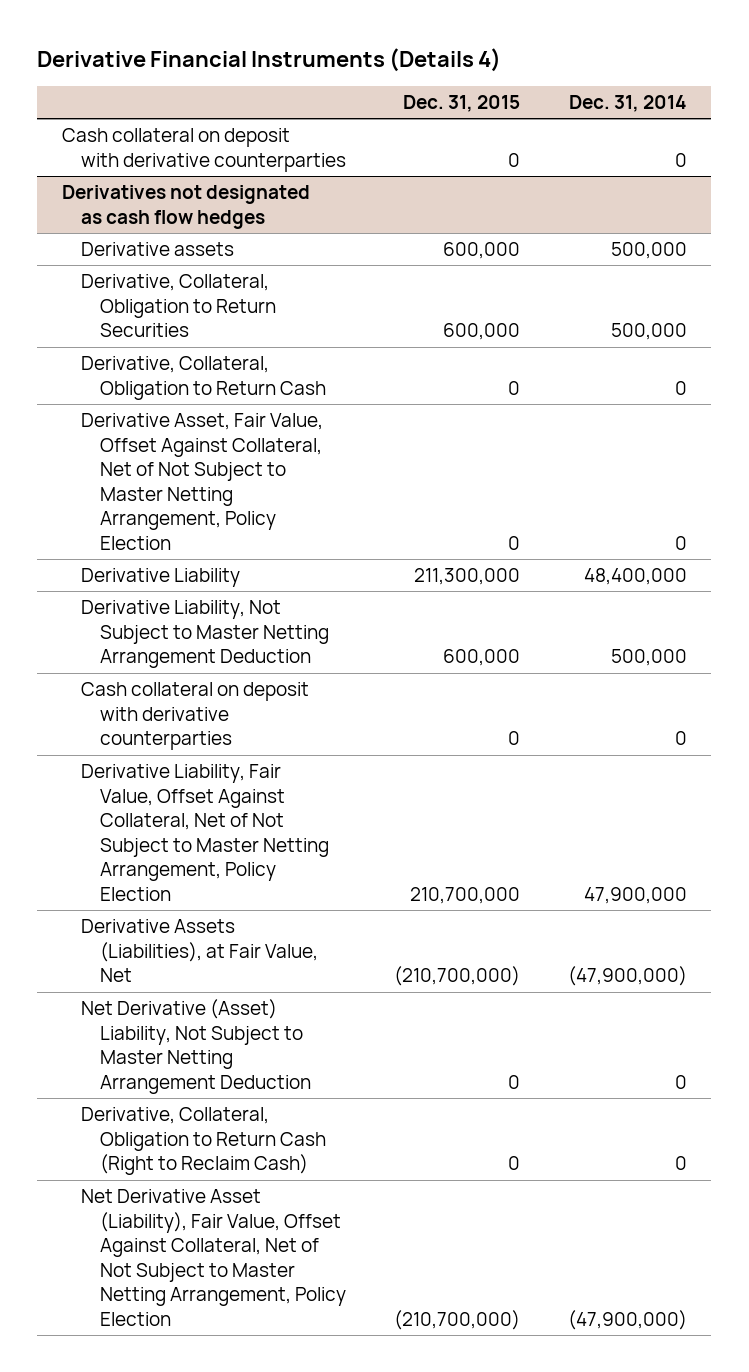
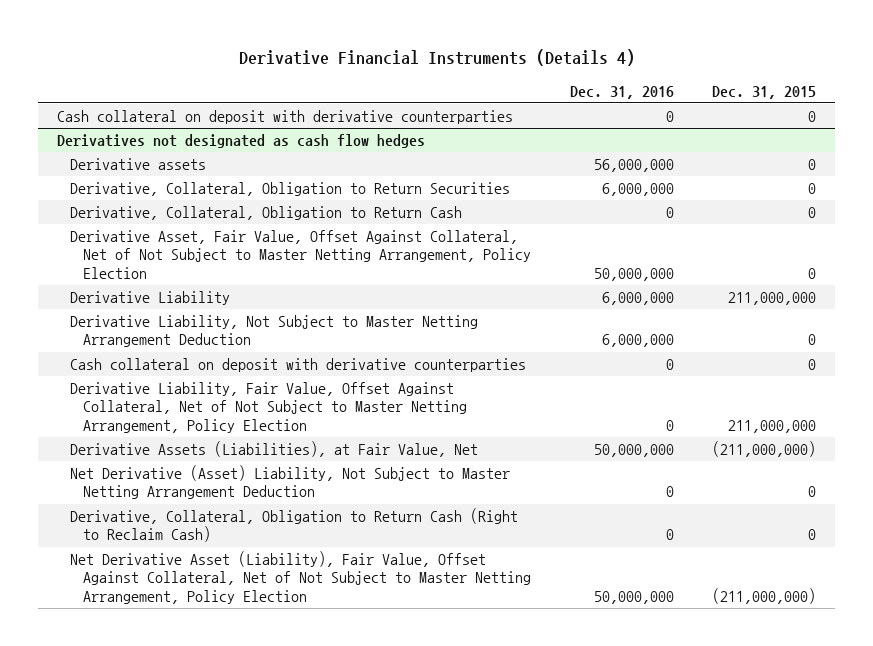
[569,95,688,113] Dec. 31, 2014 -> none
none -> [569,85,674,99] Dec. 31, 2016
[442,242,520,260] 600,000 -> [808,159,817,171] 0
[442,323,520,341] 600,000 -> [808,183,817,195] 0
[413,568,520,586] 211,300,000 -> [728,292,817,306] 211,000,000
[442,649,520,667] 600,000 -> [808,334,817,346] 0
[409,886,520,904] 210,700,000 -> [728,419,817,433] 211,000,000
[393,966,520,987] (210,700,000) -> [712,441,817,458] (211,000,000)
[393,1309,520,1330] (210,700,000) -> [712,587,817,604] (211,000,000)

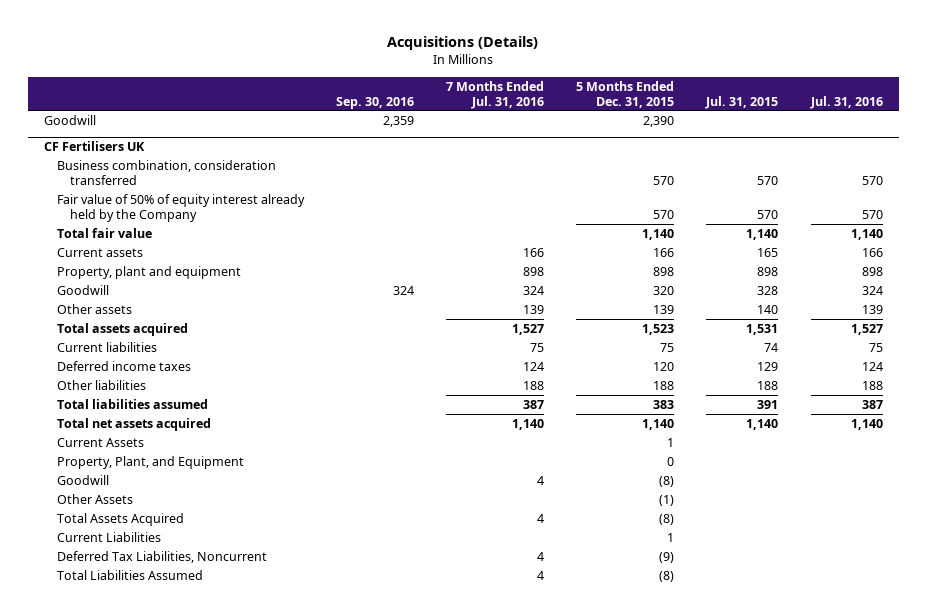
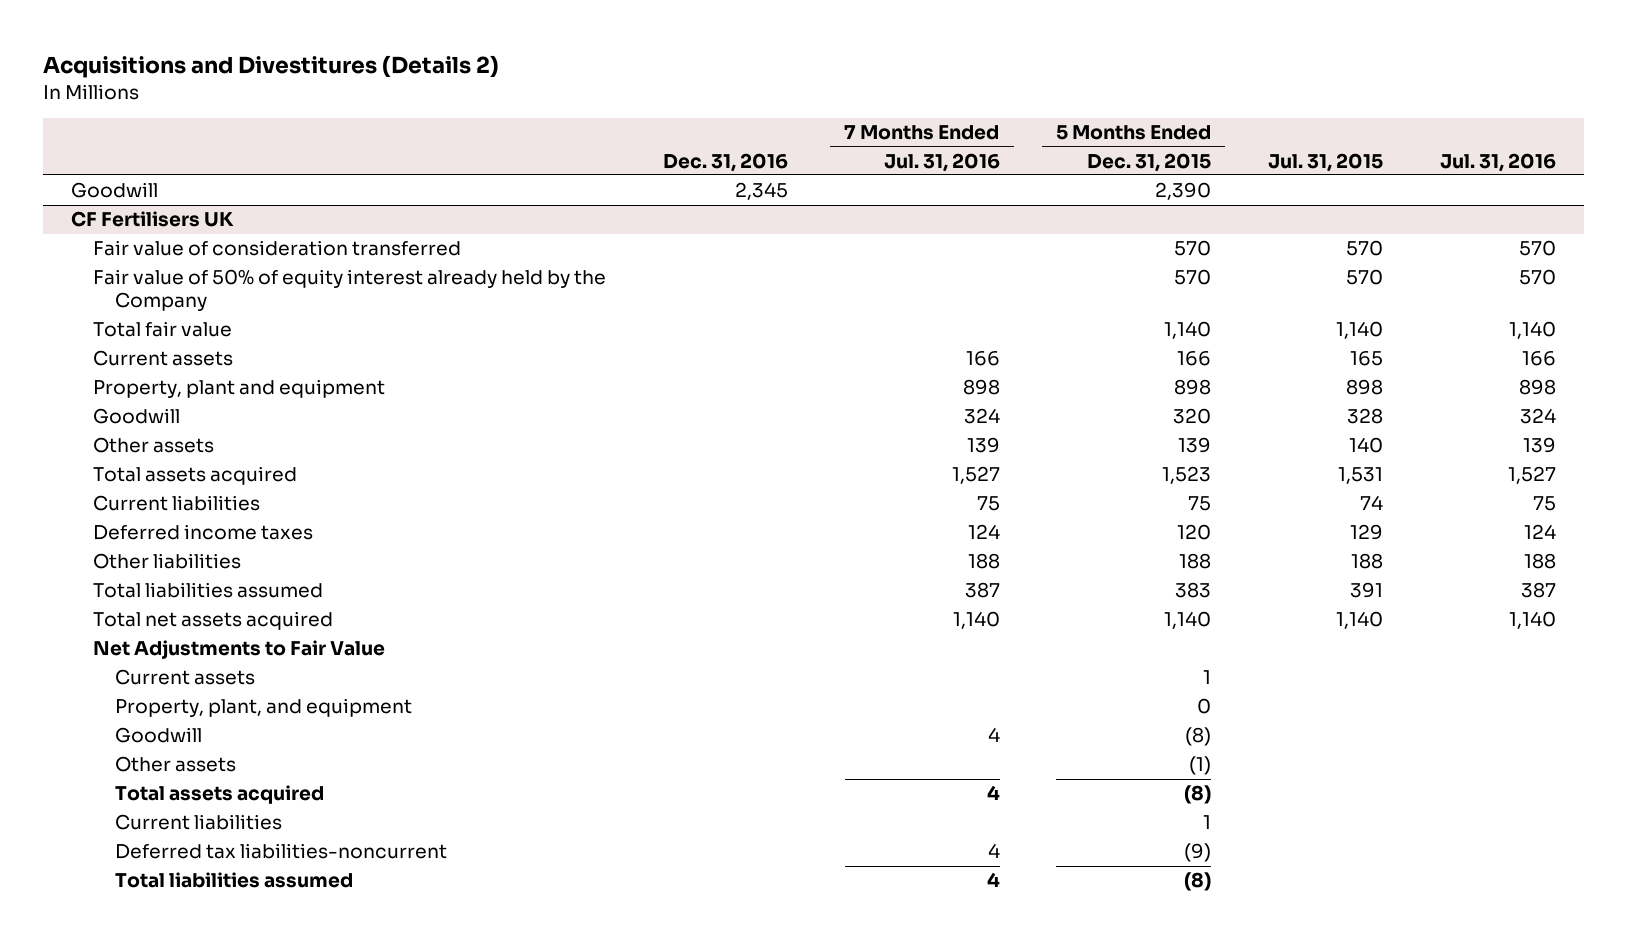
[387,36,539,51] Acquisitions (Details) -> [42,54,499,78] Acquisitions and Divestitures (Details 2)
[336,96,415,109] Sep. 30, 2016 -> none
none -> [662,152,788,172] Dec. 31, 2016
[56,159,276,185] Business combination, consideration transferred -> [92,240,461,257] Fair value of consideration transferred
none -> [92,640,385,660] Net Adjustments to Fair Value
[56,437,144,447] Current Assets -> [114,669,255,686] Current assets
[56,455,244,469] Property, Plant, and Equipment -> [114,698,412,718] Property, plant, and equipment
[56,493,133,504] Other Assets -> [114,756,236,773] Other assets
[56,512,184,526] Total Assets Acquired -> [114,785,324,805] Total assets acquired
[56,531,161,542] Current Liabilities -> [114,814,282,831] Current liabilities
[56,550,267,563] Deferred Tax Liabilities, Noncurrent -> [114,843,447,860] Deferred tax liabilities-noncurrent
[56,569,203,580] Total Liabilities Assumed -> [114,872,353,889] Total liabilities assumed

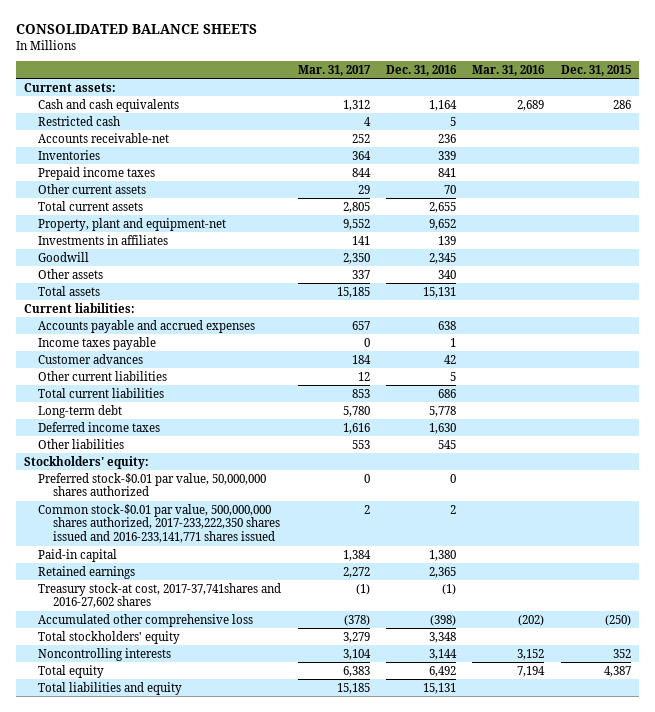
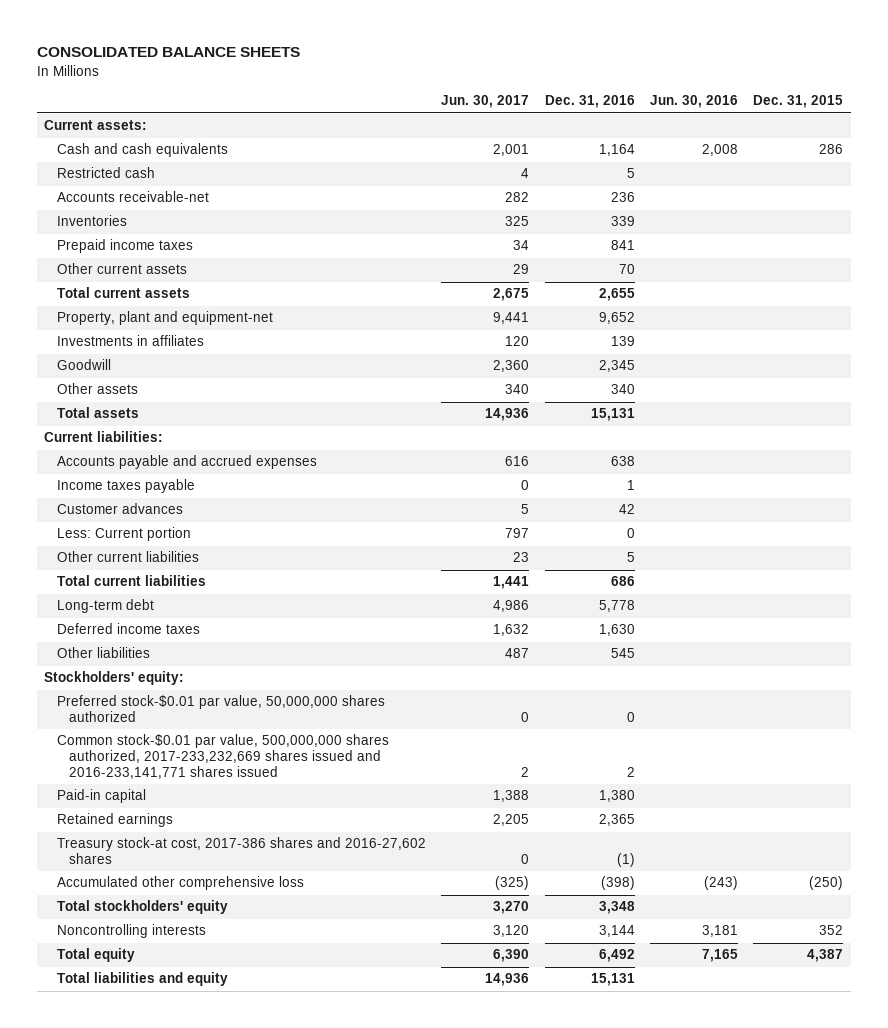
[297,65,371,77] Mar. 31, 2017 -> none
[472,65,546,77] Mar. 31, 2016 -> none
none -> [441,95,530,109] Jun. 30, 2017
none -> [649,95,738,109] Jun. 30, 2016
none -> [56,527,191,542] Less: Current portion
[38,503,280,544] Common stock-$0.01 par value, 500,000,000 shares authorized, 2017-233,222,350 shares issued and 2016-233,141,771 shares issued -> [56,734,389,779] Common stock-$0.01 par value, 500,000,000 shares authorized, 2017-233,232,669 shares issued and 2016-233,141,771 shares issued
[38,582,282,609] Treasury stock-at cost, 2017-37,741shares and 2016-27,602 shares -> [56,837,426,865] Treasury stock-at cost, 2017-386 shares and 2016-27,602 shares

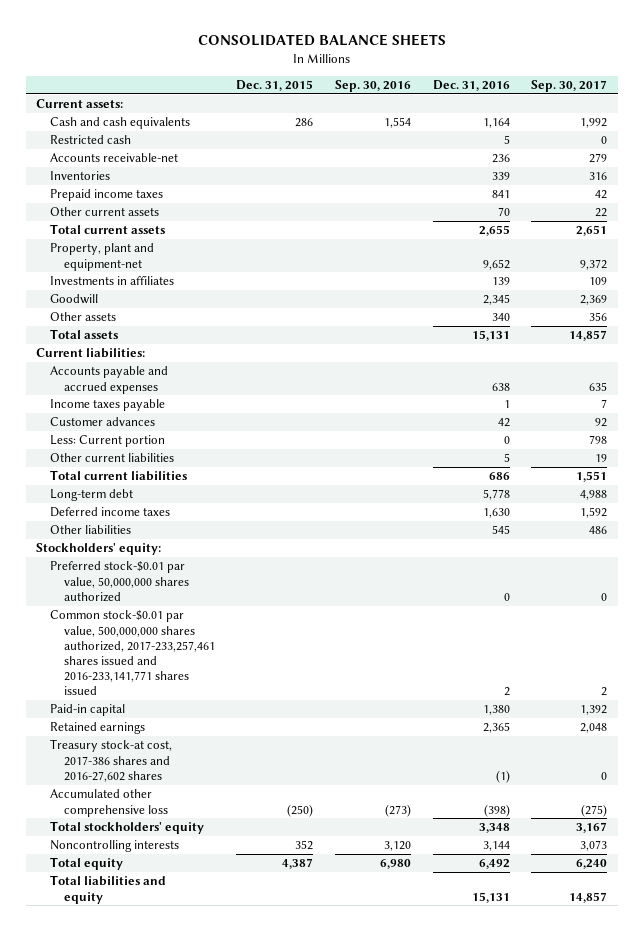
[441,95,530,109] Jun. 30, 2017 -> none
[649,95,738,109] Jun. 30, 2016 -> none
none -> [334,79,411,92] Sep. 30, 2016
none -> [531,79,608,92] Sep. 30, 2017
[56,734,389,779] Common stock-$0.01 par value, 500,000,000 shares authorized, 2017-233,232,669 shares issued and 2016-233,141,771 shares issued -> [50,610,215,696] Common stock-$0.01 par value, 500,000,000 shares authorized, 2017-233,257,461 shares issued and 2016-233,141,771 shares issued

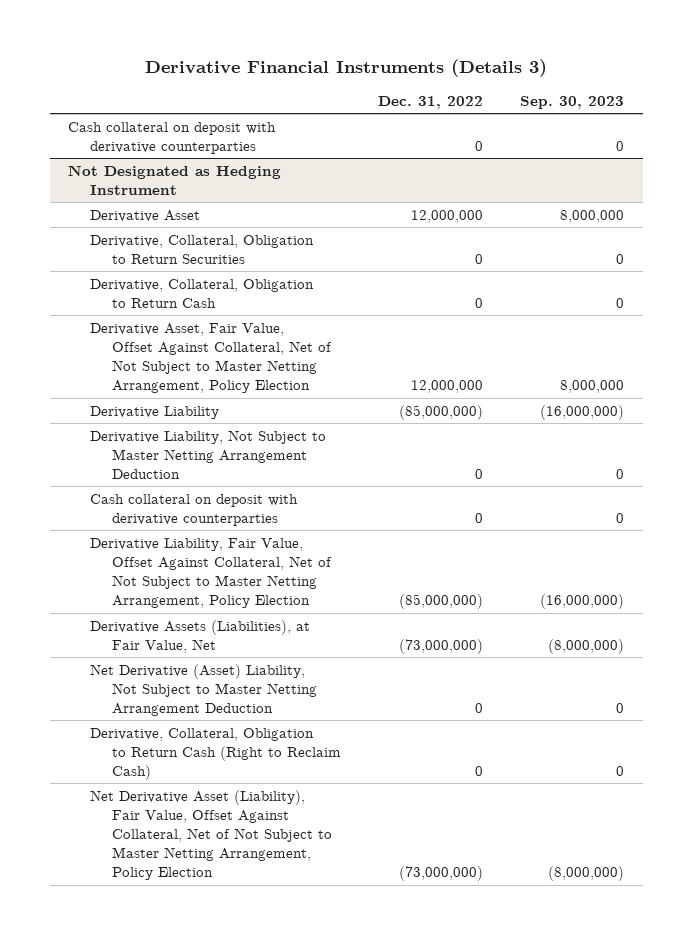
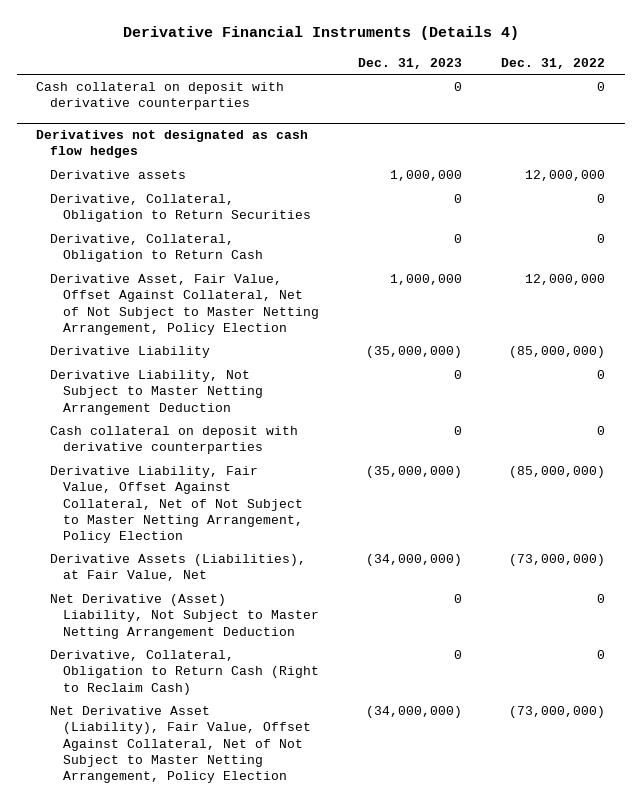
[145,59,548,78] Derivative Financial Instruments (Details 3) -> [122,26,519,41] Derivative Financial Instruments (Details 4)
[520,95,625,109] Sep. 30, 2023 -> none
none -> [358,57,463,69] Dec. 31, 2023
[68,164,282,195] Not Designated as Hedging Instrument -> [36,130,309,159] Derivatives not designated as cash flow hedges
[90,209,201,222] Derivative Asset -> [49,170,186,180] Derivative assets

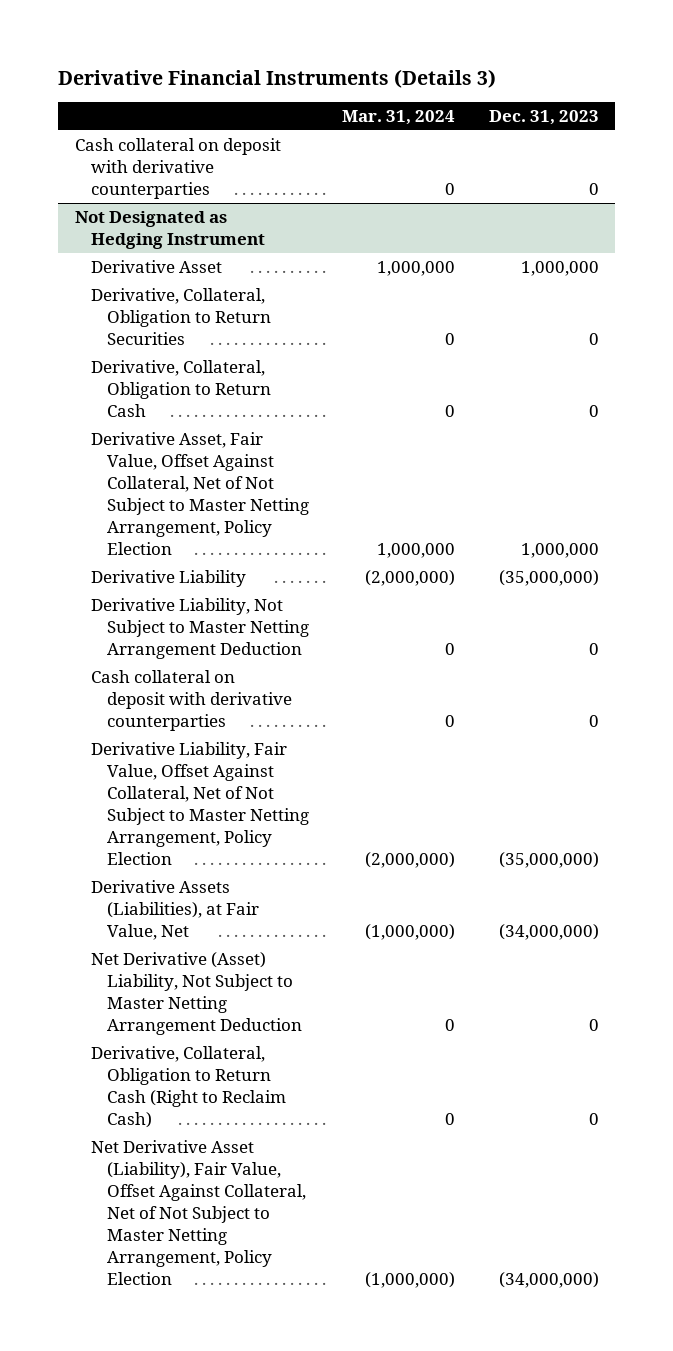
[122,26,519,41] Derivative Financial Instruments (Details 4) -> [58,68,497,88] Derivative Financial Instruments (Details 3)
[501,57,606,69] Dec. 31, 2022 -> none
none -> [342,109,456,125] Mar. 31, 2024
[36,130,309,159] Derivatives not designated as cash flow hedges -> [74,211,266,250] Not Designated as Hedging Instrument
[49,170,186,180] Derivative assets -> [91,260,223,274] Derivative Asset

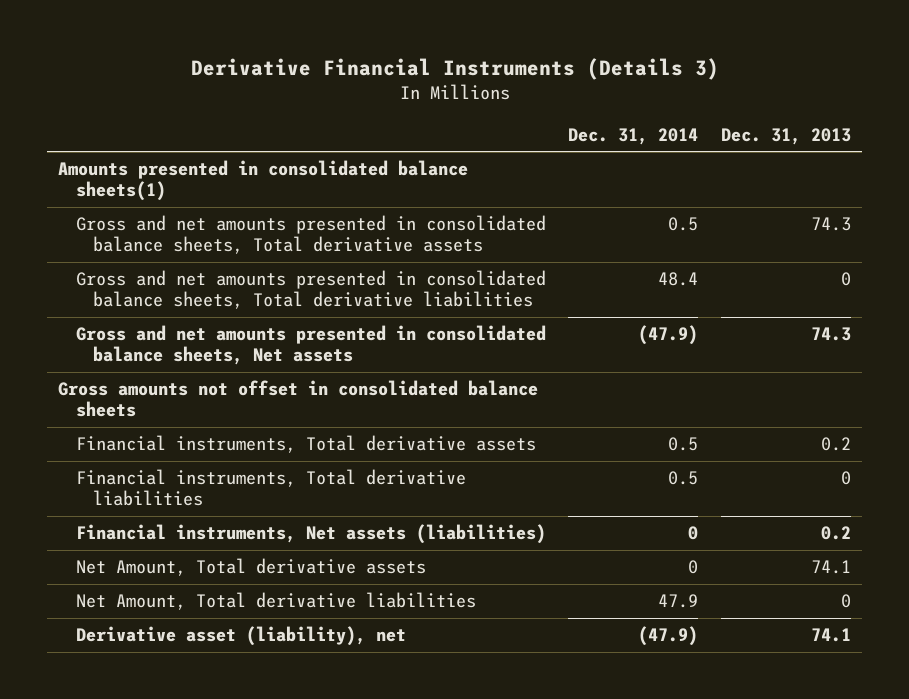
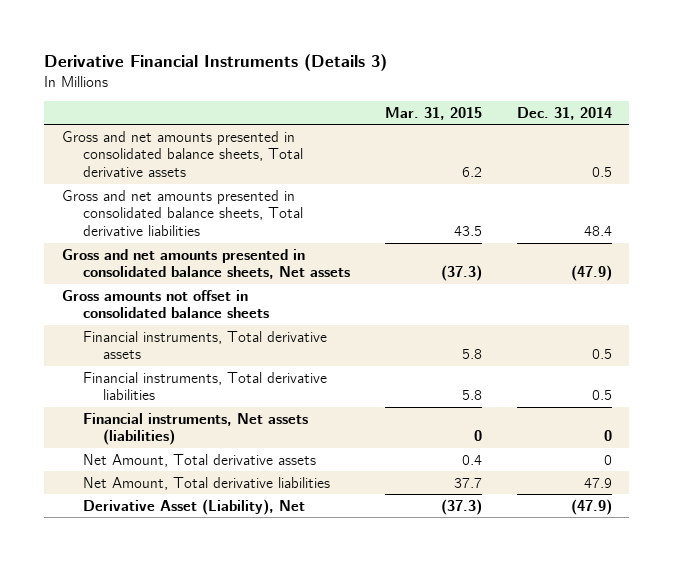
[721,127,852,145] Dec. 31, 2013 -> none
none -> [384,106,482,120] Mar. 31, 2015
[58,160,469,202] Amounts presented in consolidated balance sheets(1) -> none
[75,626,406,647] Derivative asset (liability), net -> [82,498,305,515] Derivative Asset (Liability), Net

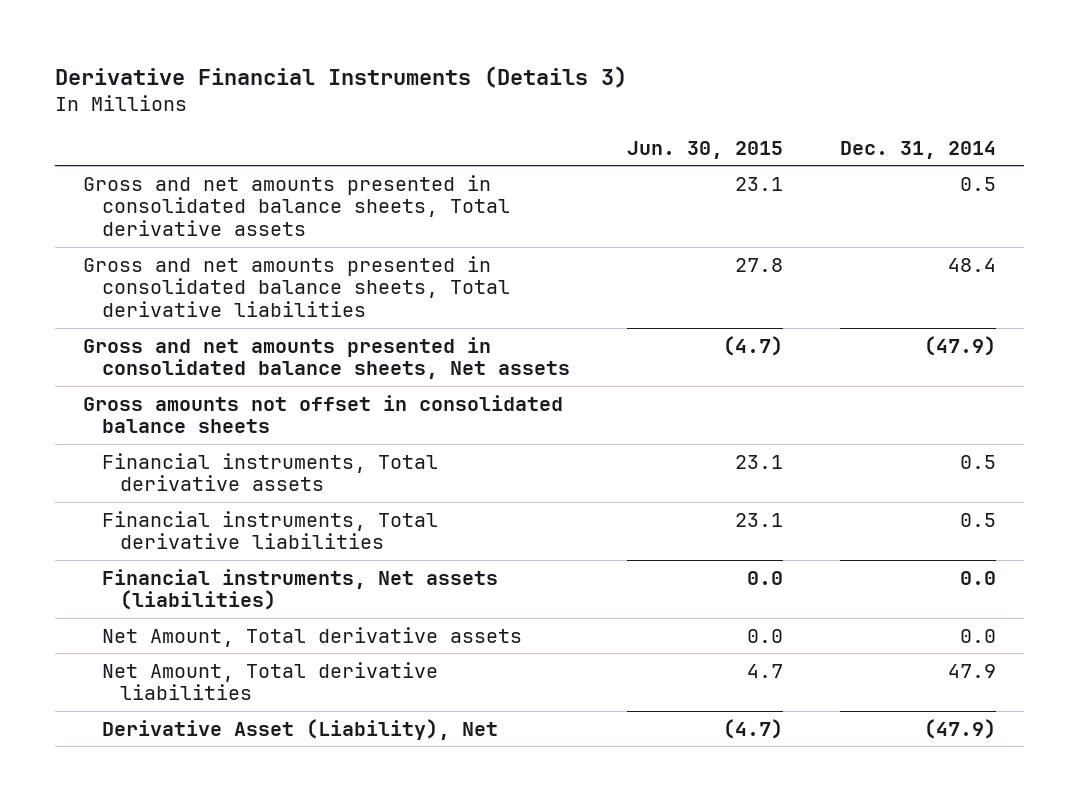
[384,106,482,120] Mar. 31, 2015 -> none
none -> [626,140,783,159] Jun. 30, 2015
[603,430,612,442] 0 -> [959,570,996,585] 0.0
[603,454,612,465] 0 -> [959,628,996,643] 0.0

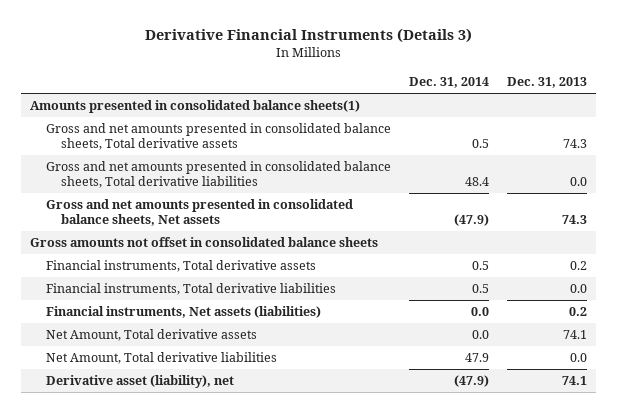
[626,140,783,159] Jun. 30, 2015 -> none
none -> [507,76,588,88] Dec. 31, 2013
none -> [30,100,361,114] Amounts presented in consolidated balance sheets(1)
[101,718,498,740] Derivative Asset (Liability), Net -> [45,375,234,389] Derivative asset (liability), net

